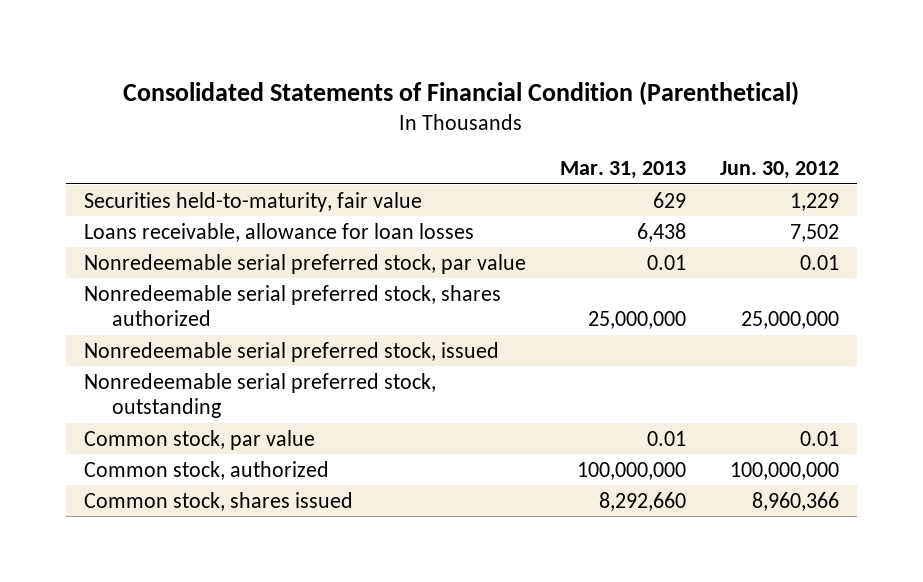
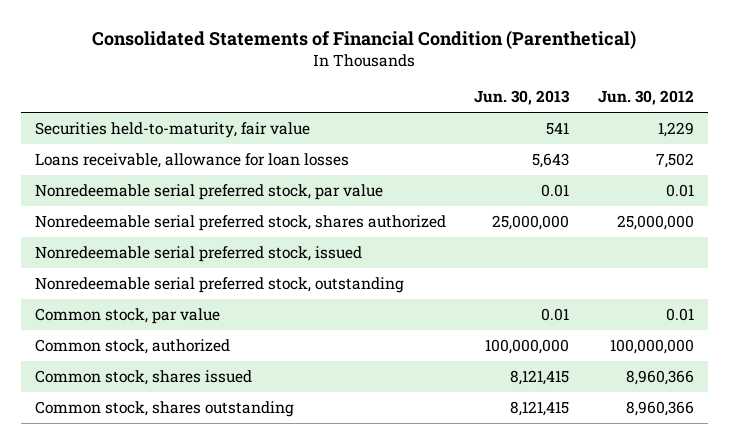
[559,161,686,180] Mar. 31, 2013 -> none
none -> [474,90,571,106] Jun. 30, 2013
none -> [35,401,295,418] Common stock, shares outstanding

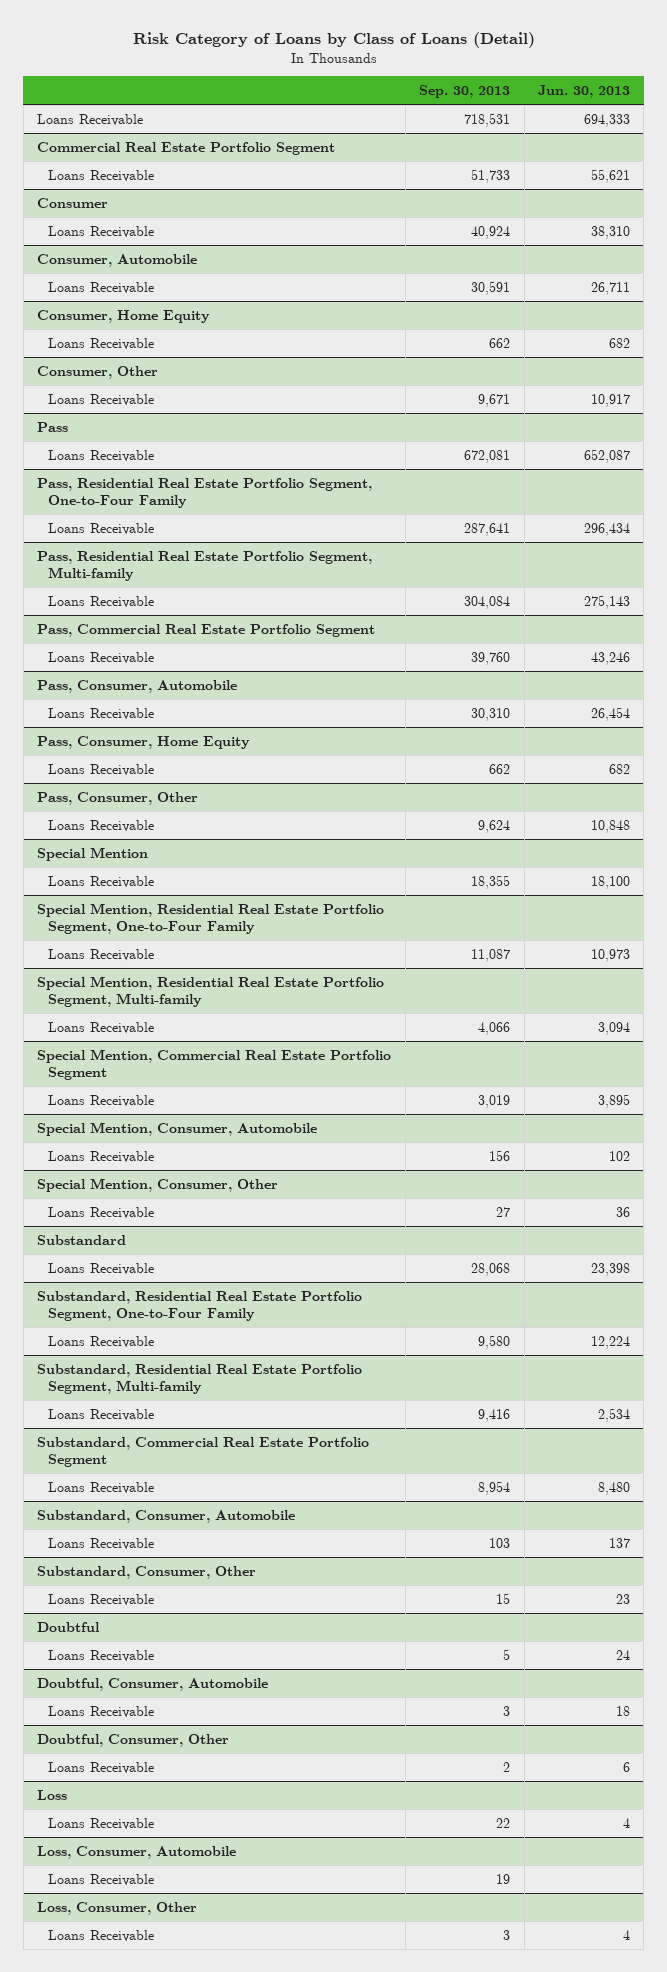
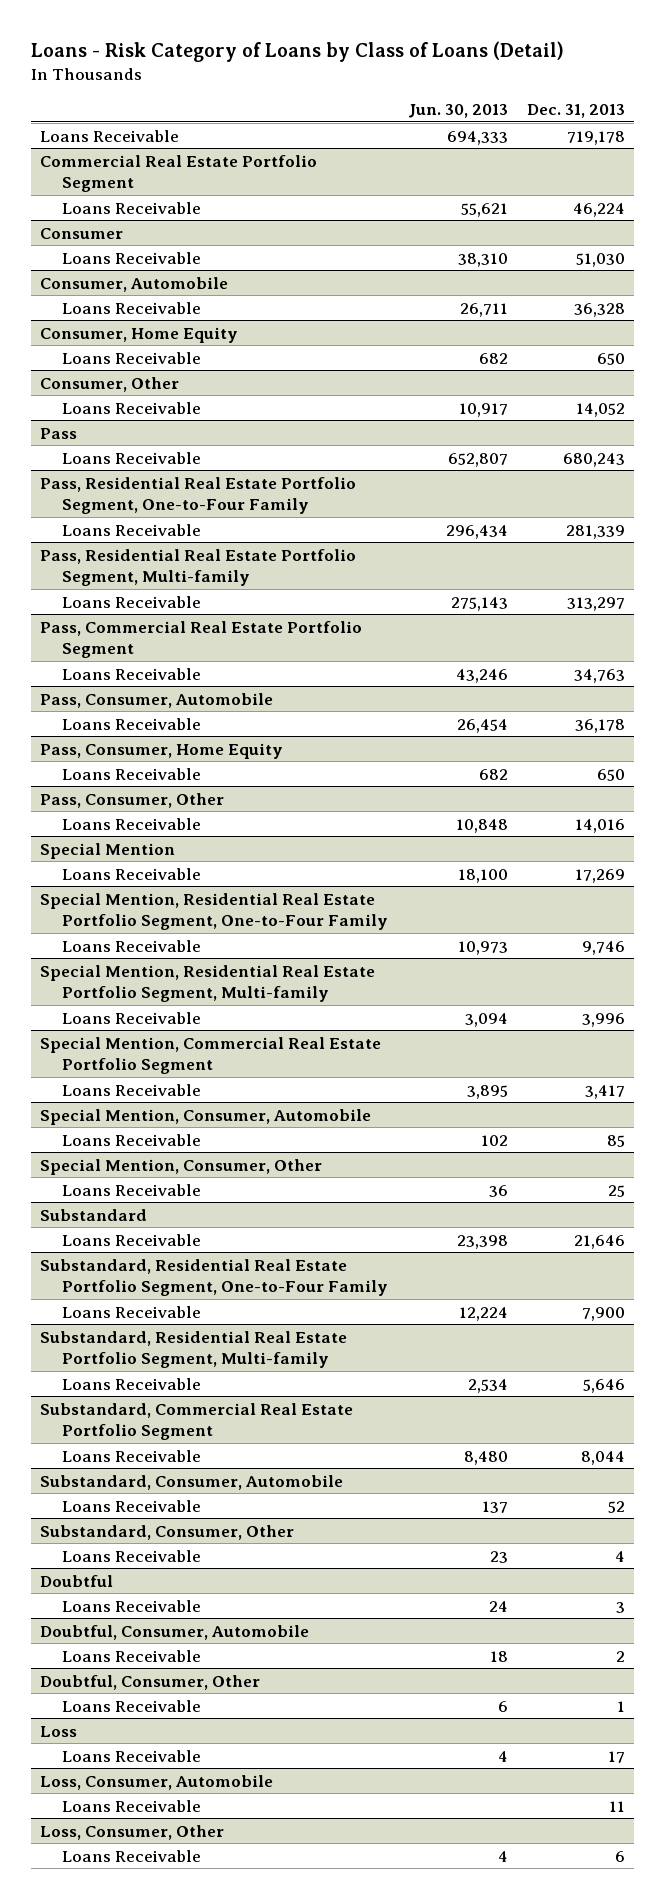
[132,32,535,49] Risk Category of Loans by Class of Loans (Detail) -> [30,40,564,62] Loans - Risk Category of Loans by Class of Loans (Detail)
[419,84,511,98] Sep. 30, 2013 -> none
none -> [526,103,625,118] Dec. 31, 2013
[584,448,631,463] 652,087 -> [447,452,508,467] 652,807

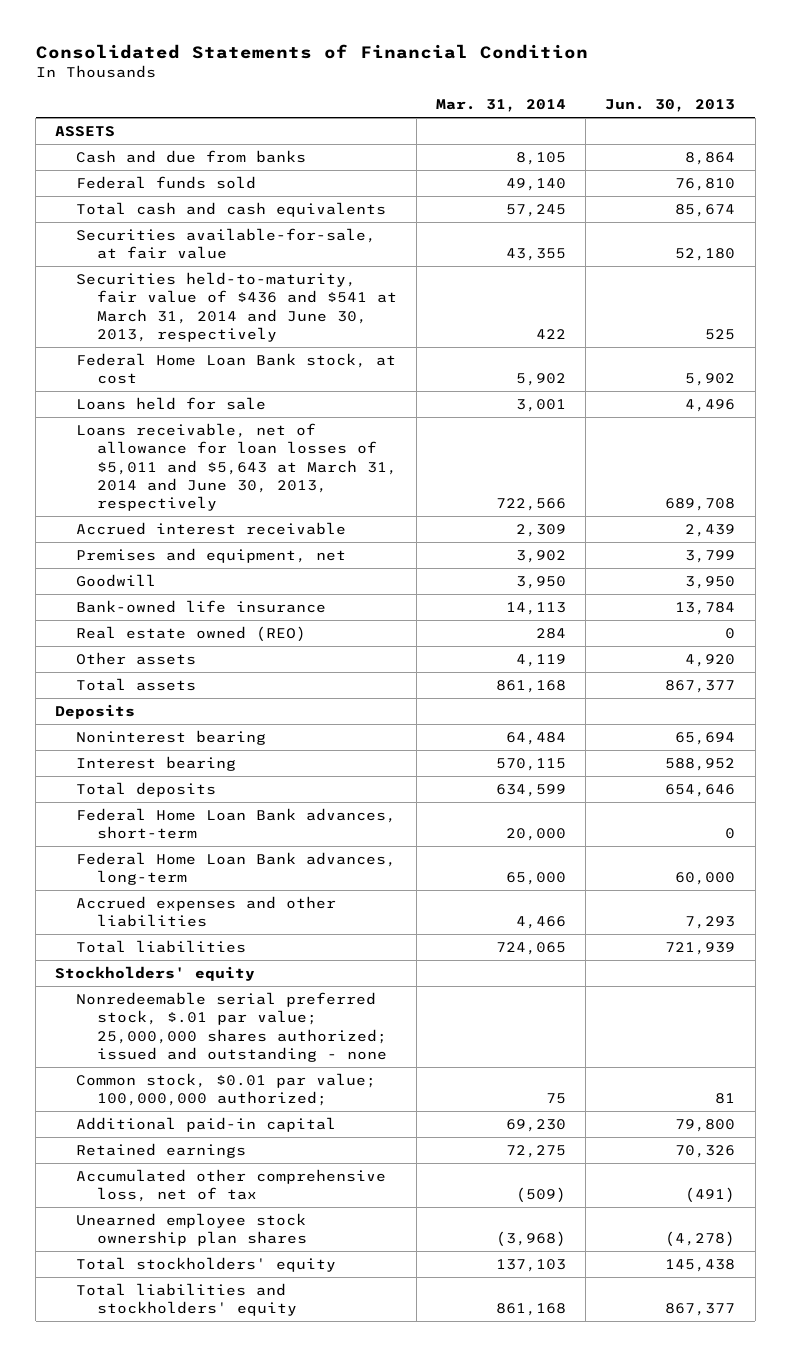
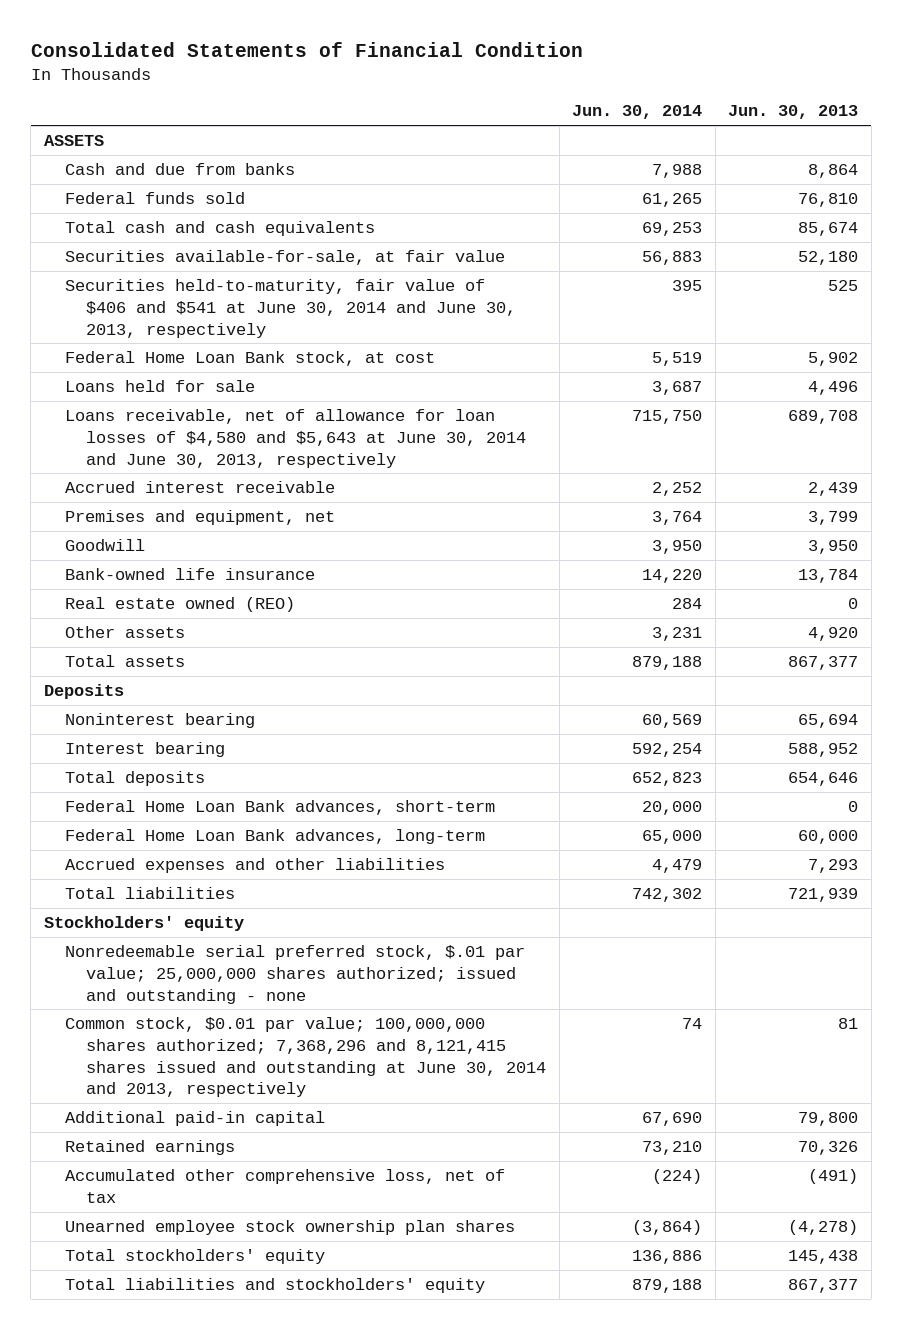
[436,99,567,113] Mar. 31, 2014 -> none
none -> [572,105,703,120] Jun. 30, 2014
[76,271,398,343] Securities held-to-maturity, fair value of $436 and $541 at March 31, 2014 and June 30, 2013, respectively -> [64,278,517,338] Securities held-to-maturity, fair value of $406 and $541 at June 30, 2014 and June 30, 2013, respectively
[76,422,398,512] Loans receivable, net of allowance for loan losses of $5,011 and $5,643 at March 31, 2014 and June 30, 2013, respectively -> [64,408,527,468] Loans receivable, net of allowance for loan losses of $4,580 and $5,643 at June 30, 2014 and June 30, 2013, respectively
[76,1072,377,1107] Common stock, $0.01 par value; 100,000,000 authorized; -> [64,1016,547,1098] Common stock, $0.01 par value; 100,000,000 shares authorized; 7,368,296 and 8,121,415 shares issued and outstanding at June 30, 2014 and 2013, respectively

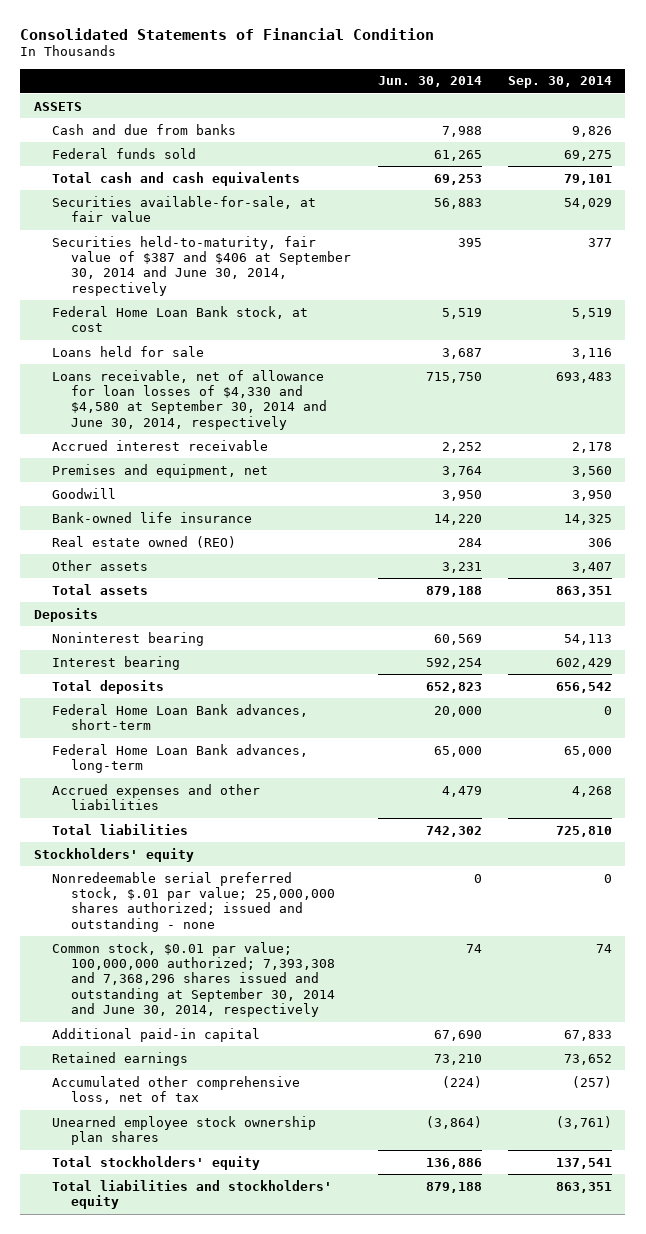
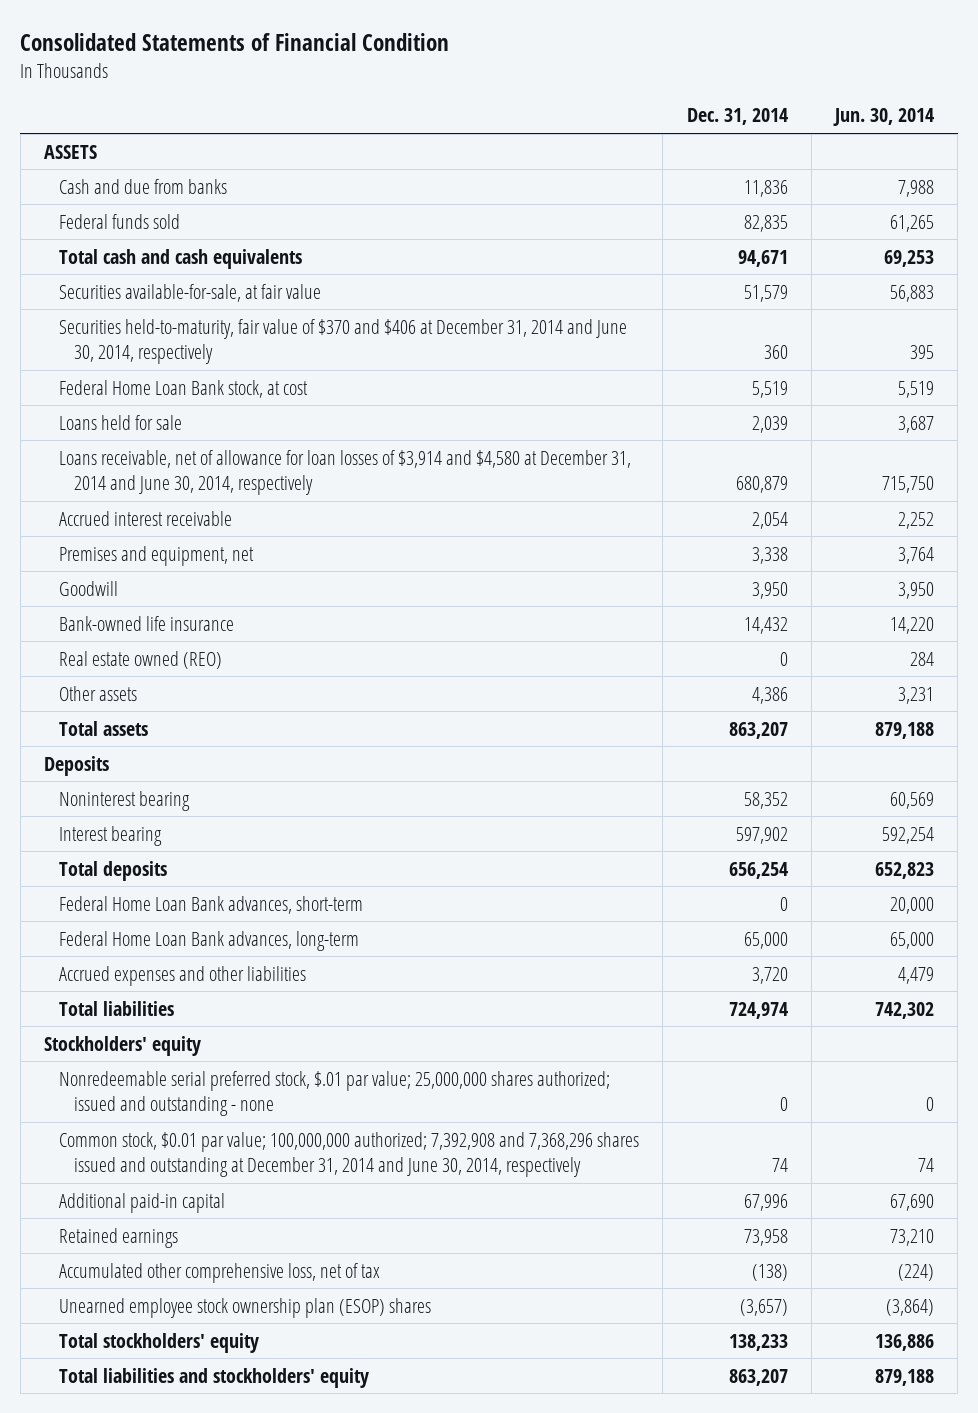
[508,76,613,89] Sep. 30, 2014 -> none
none -> [686,108,788,126] Dec. 31, 2014
[52,235,352,296] Securities held-to-maturity, fair value of $387 and $406 at September 30, 2014 and June 30, 2014, respectively -> [59,318,628,365] Securities held-to-maturity, fair value of $370 and $406 at December 31, 2014 and June 30, 2014, respectively
[52,369,328,430] Loans receivable, net of allowance for loan losses of $4,330 and $4,580 at September 30, 2014 and June 30, 2014, respectively -> [59,449,632,496] Loans receivable, net of allowance for loan losses of $3,914 and $4,580 at December 31, 2014 and June 30, 2014, respectively
[52,941,336,1018] Common stock, $0.01 par value; 100,000,000 authorized; 7,393,308 and 7,368,296 shares issued and outstanding at September 30, 2014 and June 30, 2014, respectively -> [59,1131,640,1178] Common stock, $0.01 par value; 100,000,000 authorized; 7,392,908 and 7,368,296 shares issued and outstanding at December 31, 2014 and June 30, 2014, respectively
[52,1115,317,1146] Unearned employee stock ownership plan shares -> [59,1297,432,1318] Unearned employee stock ownership plan (ESOP) shares

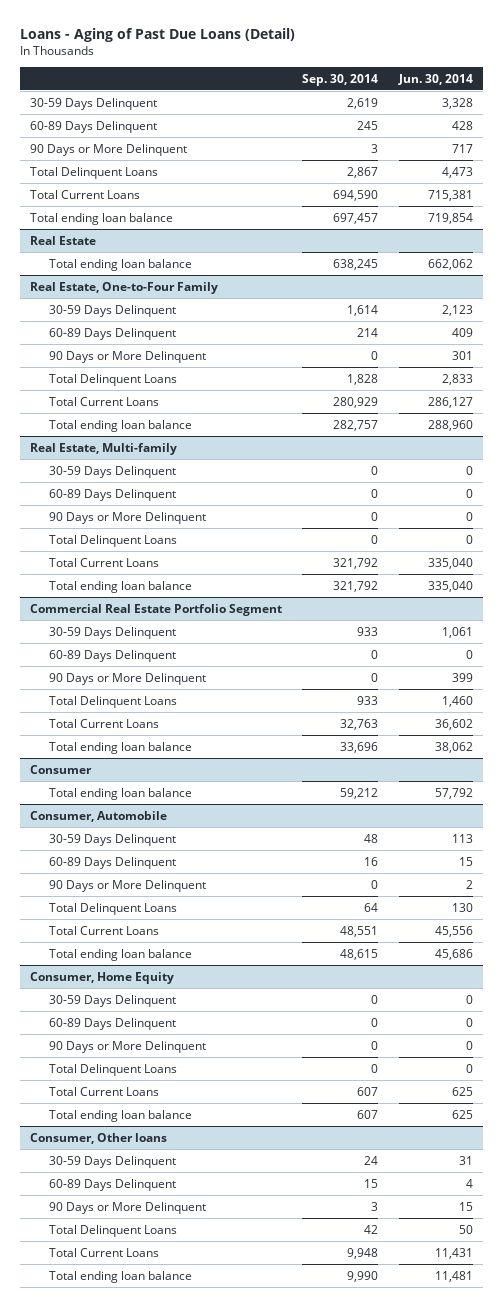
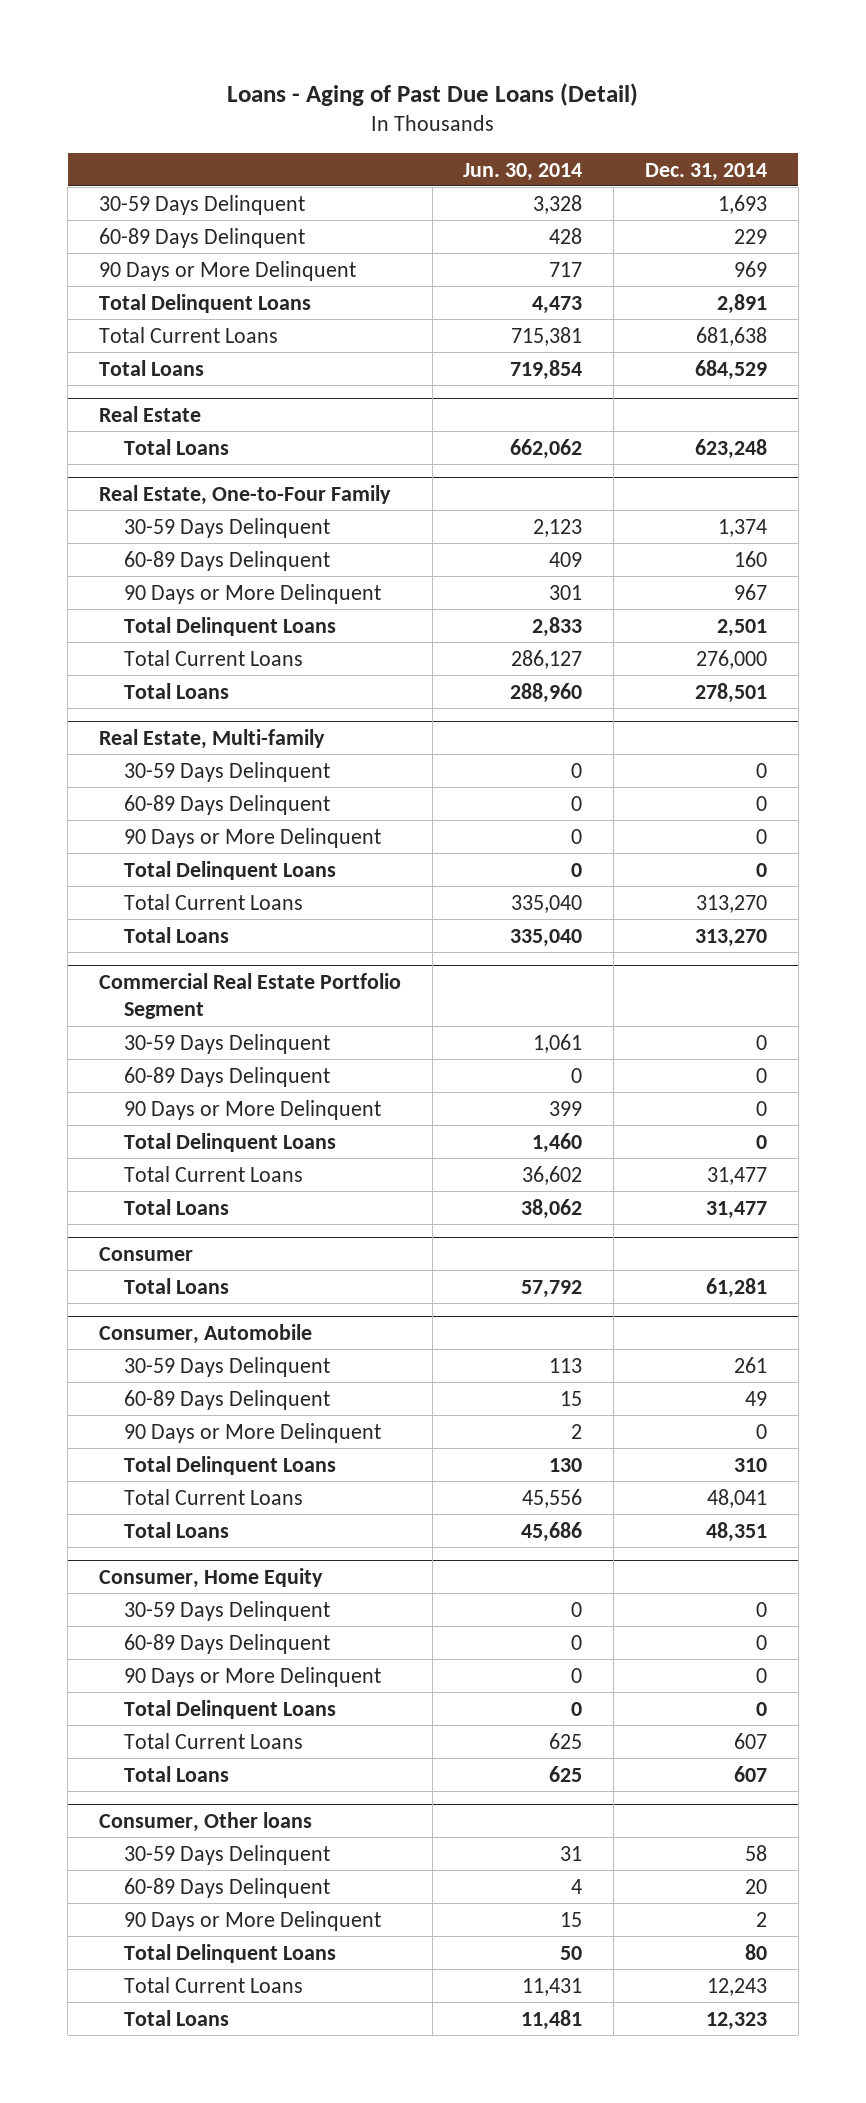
[302,73,379,86] Sep. 30, 2014 -> none
none -> [644,162,767,181] Dec. 31, 2014
[29,212,173,225] Total ending loan balance -> [99,359,205,376] Total Loans
[48,258,192,271] Total ending loan balance -> [124,438,230,455] Total Loans
[48,419,192,432] Total ending loan balance -> [124,682,230,699] Total Loans
[48,580,192,593] Total ending loan balance -> [124,926,230,943] Total Loans
[48,741,192,754] Total ending loan balance -> [124,1198,230,1215] Total Loans
[48,787,192,800] Total ending loan balance -> [124,1277,230,1294] Total Loans
[48,948,192,961] Total ending loan balance -> [124,1521,230,1538] Total Loans
[48,1109,192,1122] Total ending loan balance -> [124,1765,230,1782] Total Loans
[48,1270,192,1283] Total ending loan balance -> [124,2009,230,2026] Total Loans

